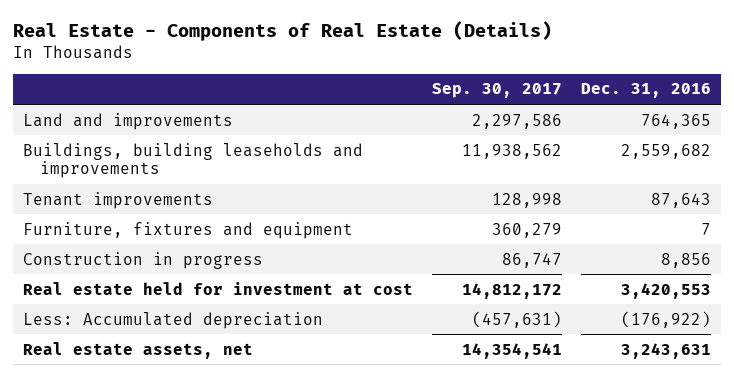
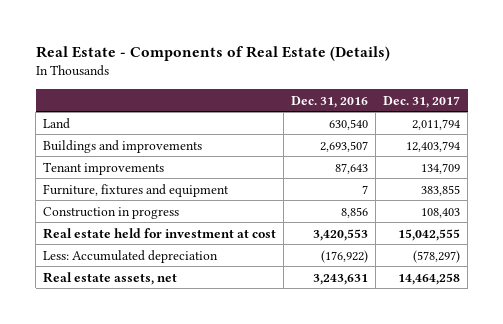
[431,83,562,99] Sep. 30, 2017 -> none
none -> [383,95,461,108] Dec. 31, 2017
[22,112,233,130] Land and improvements -> none
none -> [43,117,71,129] Land
[22,142,363,179] Buildings, building leaseholds and improvements -> [43,139,203,153] Buildings and improvements
[621,143,712,159] 2,559,682 -> [320,140,369,152] 2,693,507

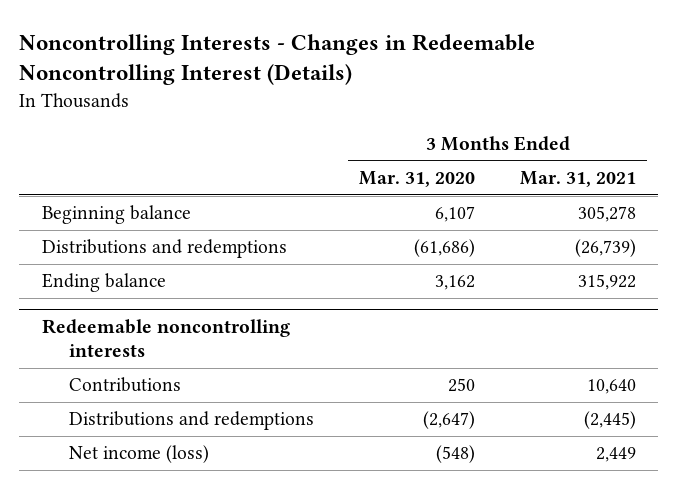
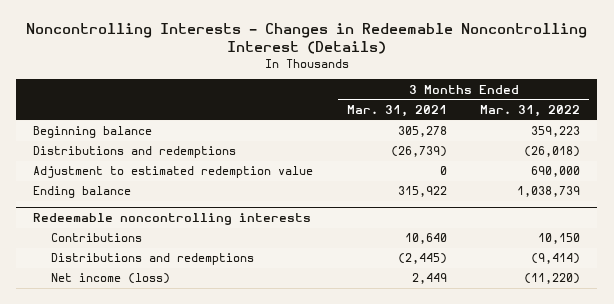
[359,170,476,187] Mar. 31, 2020 -> none
none -> [480,104,581,117] Mar. 31, 2022
none -> [33,166,314,179] Adjustment to estimated redemption value

